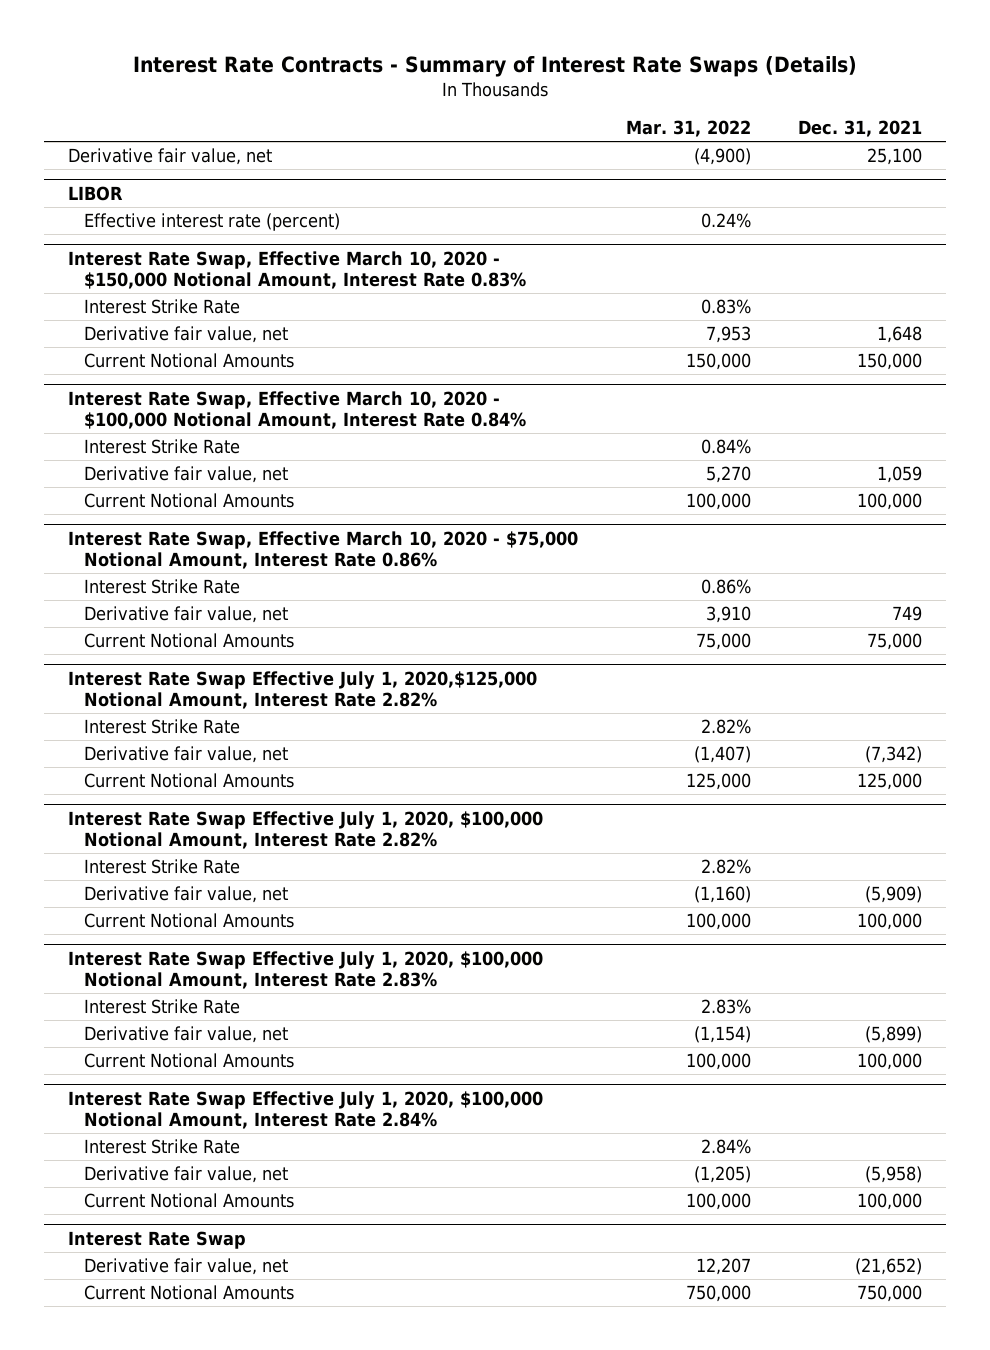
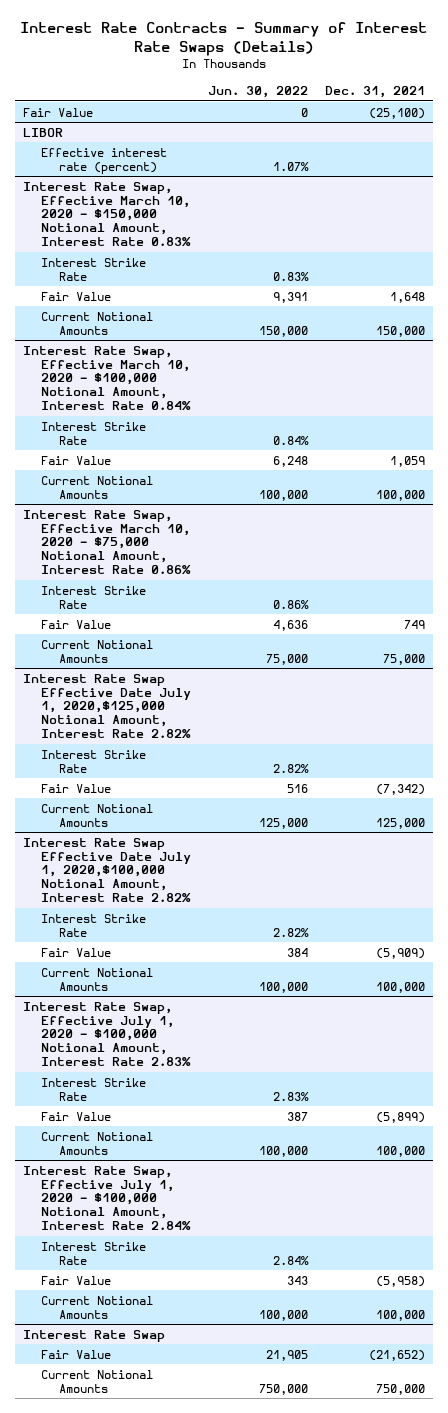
[625,120,751,138] Mar. 31, 2022 -> none
none -> [207,86,308,99] Jun. 30, 2022
[68,147,273,165] Derivative fair value, net -> [22,107,93,117] Fair Value
[866,147,922,165] 25,100 -> [368,107,425,119] (25,100)
[83,325,288,343] Derivative fair value, net -> [41,291,112,301] Fair Value
[83,465,288,483] Derivative fair value, net -> [41,455,112,465] Fair Value
[83,605,288,623] Derivative fair value, net -> [41,619,112,629] Fair Value
[68,670,538,710] Interest Rate Swap Effective July 1, 2020,$125,000 Notional Amount, Interest Rate 2.82% -> [22,673,192,739] Interest Rate Swap Effective Date July 1, 2020,$125,000 Notional Amount, Interest Rate 2.82%
[83,745,288,763] Derivative fair value, net -> [41,783,112,793] Fair Value
[68,810,544,850] Interest Rate Swap Effective July 1, 2020, $100,000 Notional Amount, Interest Rate 2.82% -> [22,837,192,903] Interest Rate Swap Effective Date July 1, 2020,$100,000 Notional Amount, Interest Rate 2.82%
[83,885,288,903] Derivative fair value, net -> [41,947,112,957] Fair Value
[68,950,544,990] Interest Rate Swap Effective July 1, 2020, $100,000 Notional Amount, Interest Rate 2.83% -> [22,1001,192,1067] Interest Rate Swap, Effective July 1, 2020 - $100,000 Notional Amount, Interest Rate 2.83%
[83,1025,288,1043] Derivative fair value, net -> [41,1111,112,1121] Fair Value
[68,1090,544,1130] Interest Rate Swap Effective July 1, 2020, $100,000 Notional Amount, Interest Rate 2.84% -> [22,1165,192,1231] Interest Rate Swap, Effective July 1, 2020 - $100,000 Notional Amount, Interest Rate 2.84%
[83,1165,288,1183] Derivative fair value, net -> [41,1275,112,1285] Fair Value
[83,1257,288,1275] Derivative fair value, net -> [41,1349,112,1359] Fair Value

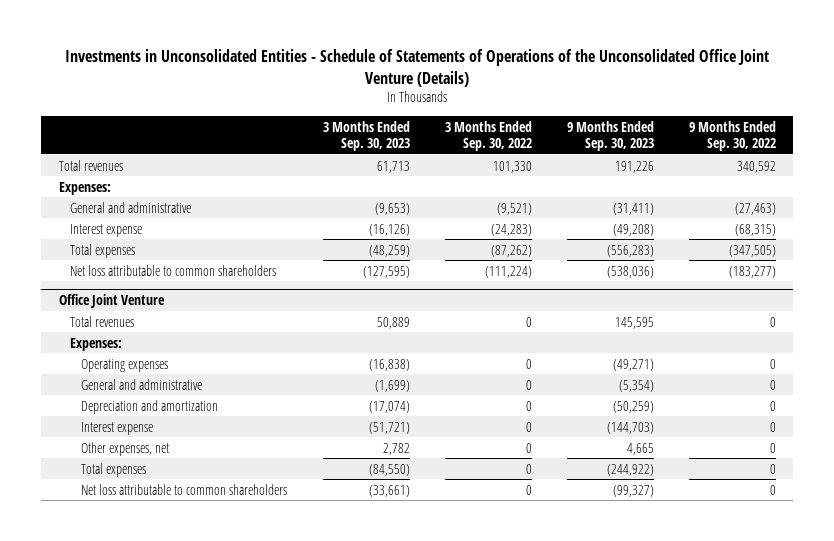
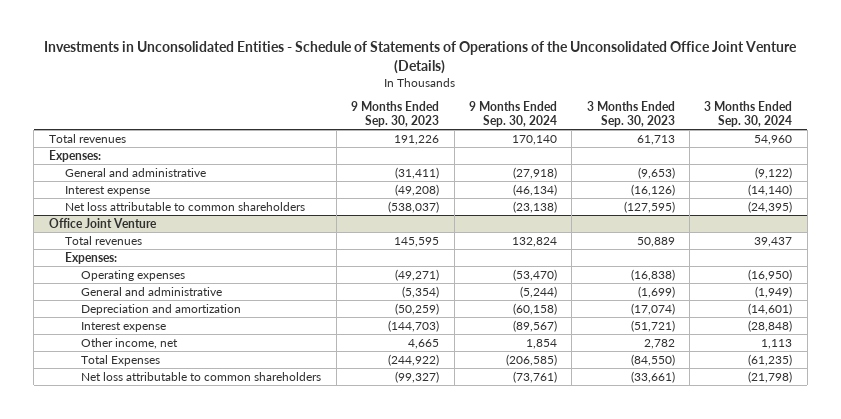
[444,120,532,151] 3 Months Ended Sep. 30, 2022 -> none
[688,120,776,151] 9 Months Ended Sep. 30, 2022 -> none
none -> [468,101,557,128] 9 Months Ended Sep. 30, 2024
none -> [704,101,793,128] 3 Months Ended Sep. 30, 2024
[70,243,136,258] Total expenses -> none
[606,265,654,278] (538,036) -> [388,200,440,213] (538,037)
[81,441,170,456] Other expenses, net -> [81,337,179,349] Other income, net
[81,462,147,477] Total expenses -> [81,354,161,366] Total Expenses

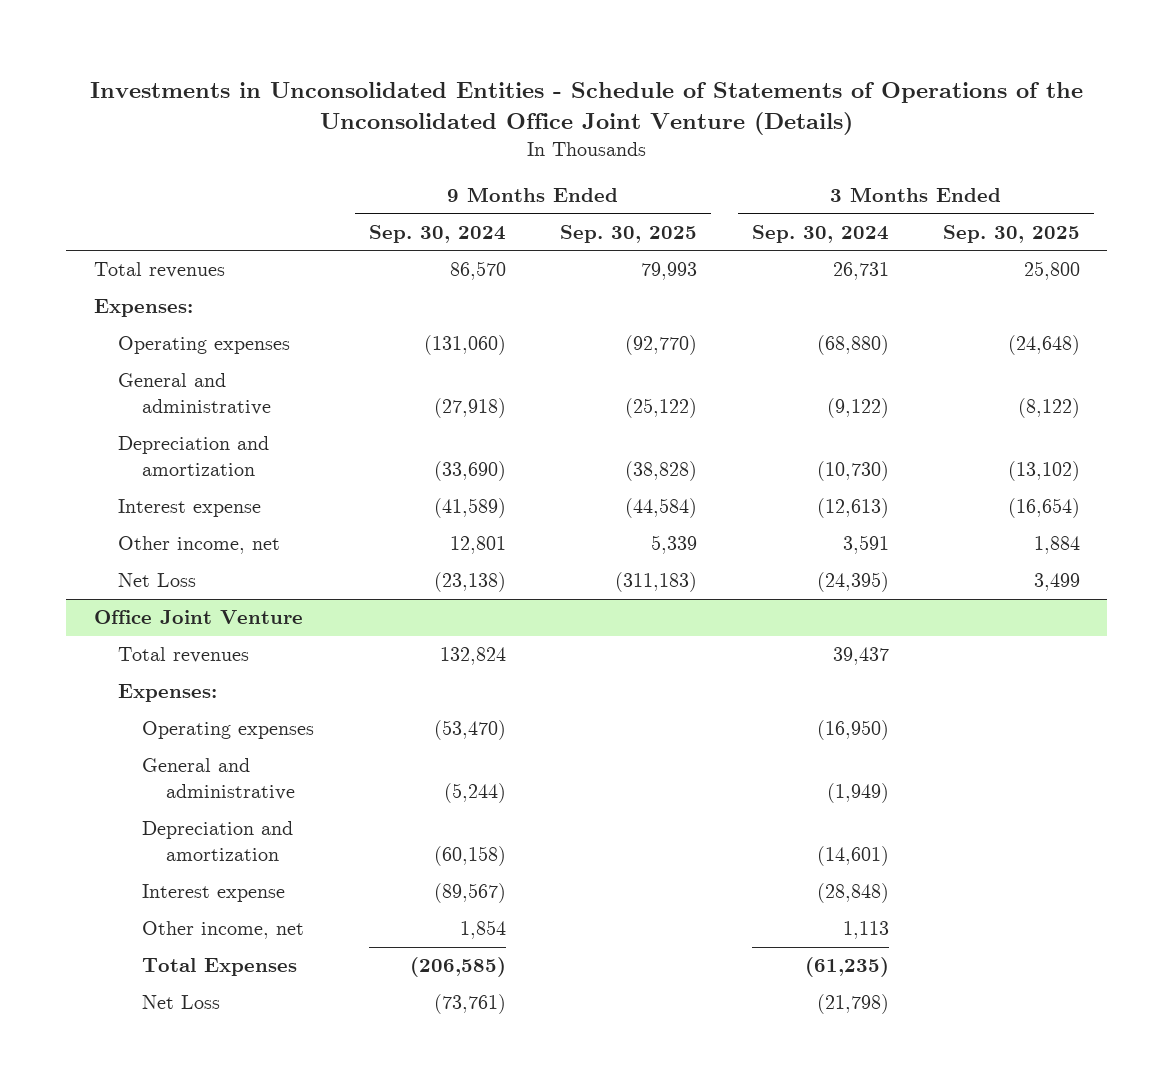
[351,101,440,128] 9 Months Ended Sep. 30, 2023 -> none
[586,101,675,128] 3 Months Ended Sep. 30, 2023 -> none
none -> [560,224,698,243] Sep. 30, 2025
none -> [943,224,1081,243] Sep. 30, 2025
[511,134,557,145] 170,140 -> [449,261,506,281] 86,570
[754,134,793,145] 54,960 -> [832,262,889,281] 26,731
none -> [117,336,290,355] Operating expenses
none -> [117,436,269,476] Depreciation and amortization
[512,183,557,196] (46,134) -> [433,498,506,519] (41,589)
[748,183,793,196] (14,140) -> [816,498,889,519] (12,613)
none -> [117,536,280,555] Other income, net
[64,201,305,211] Net loss attributable to common shareholders -> [117,573,196,588] Net Loss
[81,371,322,381] Net loss attributable to common shareholders -> [142,995,221,1010] Net Loss

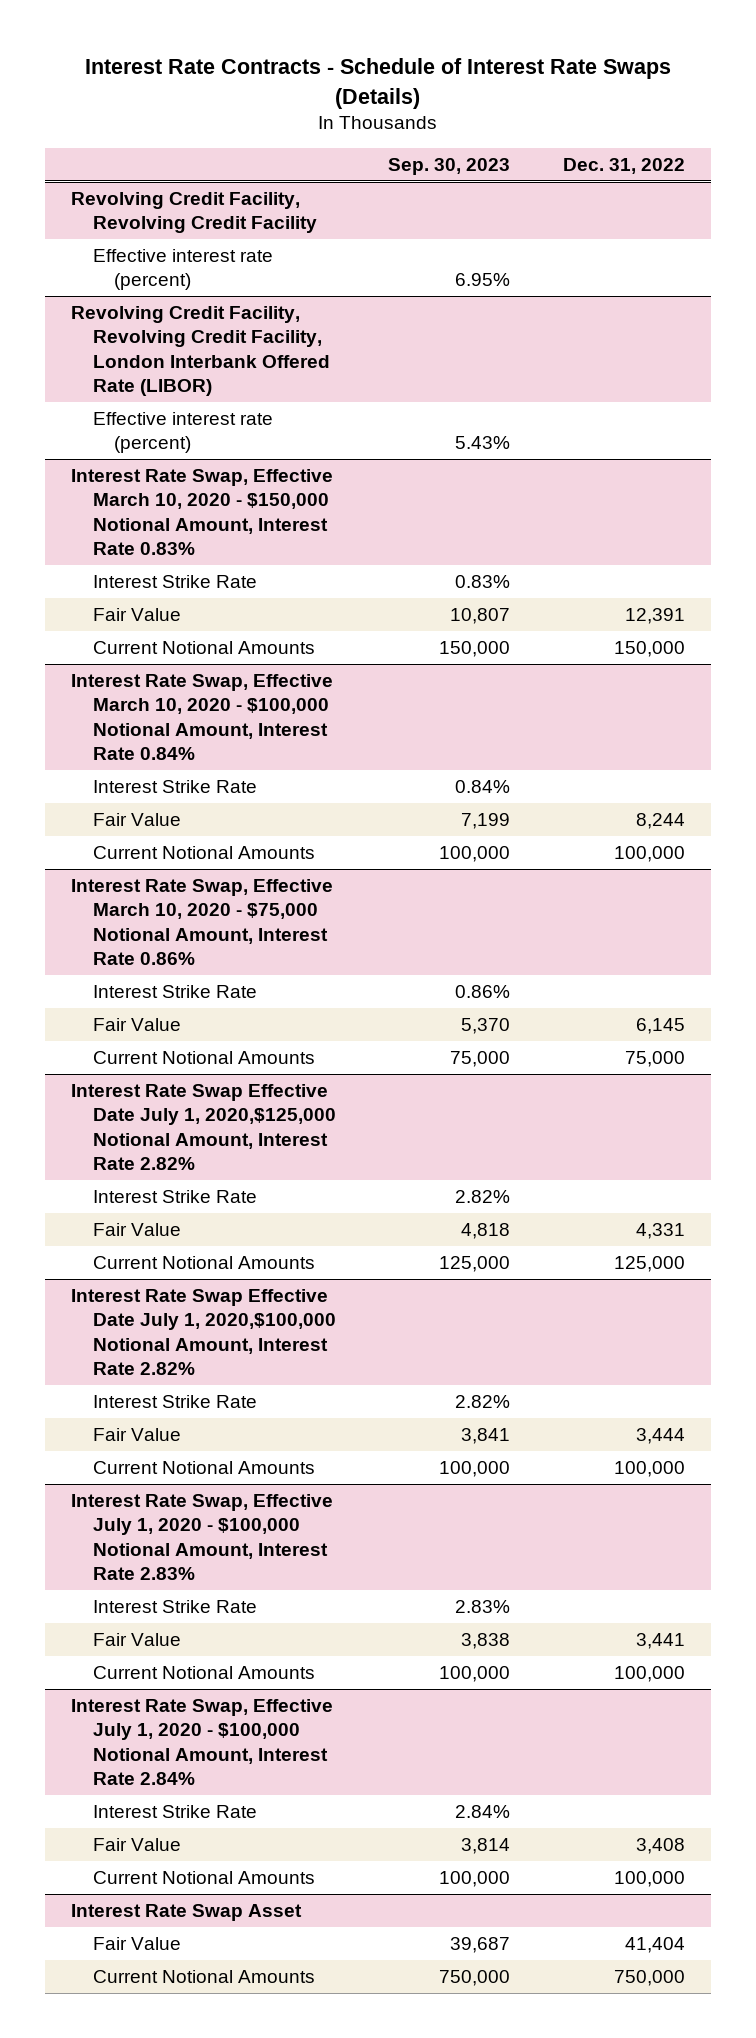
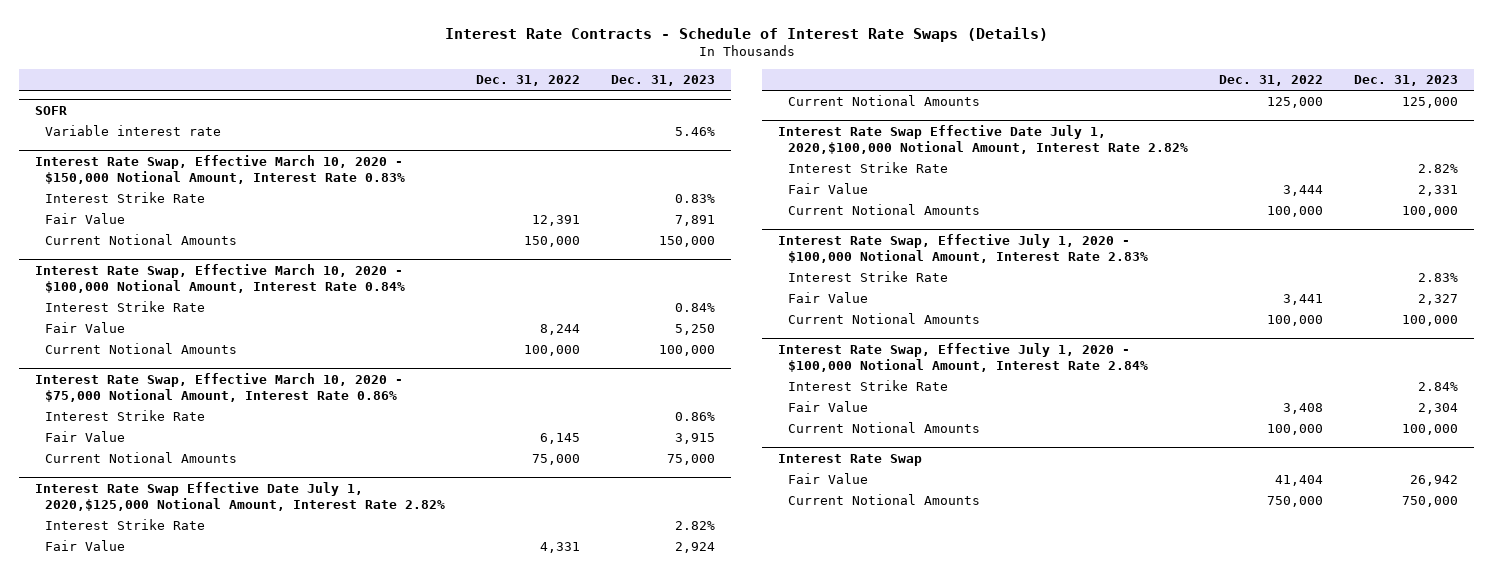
[388,157,511,175] Sep. 30, 2023 -> none
none -> [611,75,716,87] Dec. 31, 2023
[71,192,317,234] Revolving Credit Facility, Revolving Credit Facility -> none
[92,249,273,291] Effective interest rate (percent) -> none
[71,306,330,397] Revolving Credit Facility, Revolving Credit Facility, London Interbank Offered Rate (LIBOR) -> none
[92,412,273,454] Effective interest rate (percent) -> none
none -> [34,105,67,115] SOFR
none -> [45,125,222,137] Variable interest rate
[71,1904,303,1922] Interest Rate Swap Asset -> [778,453,923,466] Interest Rate Swap

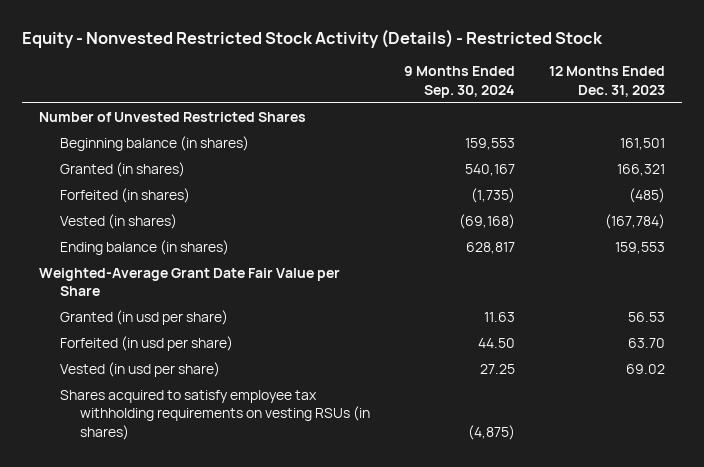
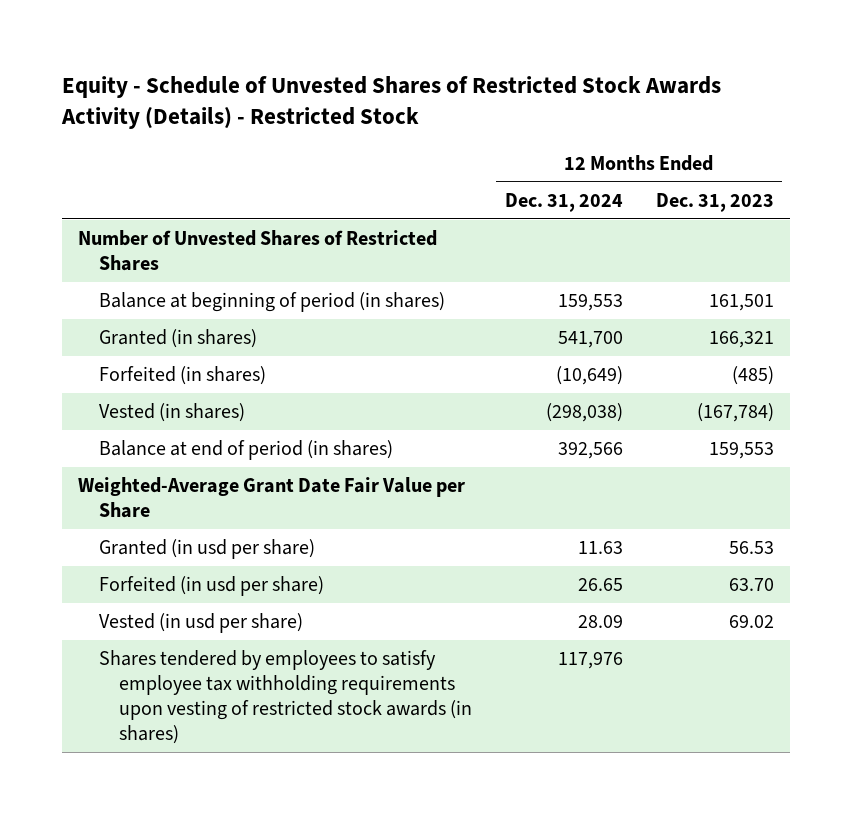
[22,29,604,49] Equity - Nonvested Restricted Stock Activity (Details) - Restricted Stock -> [60,76,721,130] Equity - Schedule of Unvested Shares of Restricted Stock Awards Activity (Details) - Restricted Stock
[403,66,515,98] 9 Months Ended Sep. 30, 2024 -> none
none -> [504,192,623,212] Dec. 31, 2024
[39,112,307,123] Number of Unvested Restricted Shares -> [78,230,438,272] Number of Unvested Shares of Restricted Shares
[59,136,249,152] Beginning balance (in shares) -> [98,292,445,313] Balance at beginning of period (in shares)
[59,240,229,256] Ending balance (in shares) -> [98,440,393,461] Balance at end of period (in shares)
[59,390,371,440] Shares acquired to satisfy employee tax withholding requirements on vesting RSUs (in shares) -> [98,650,472,744] Shares tendered by employees to satisfy employee tax withholding requirements upon vesting of restricted stock awards (in shares)

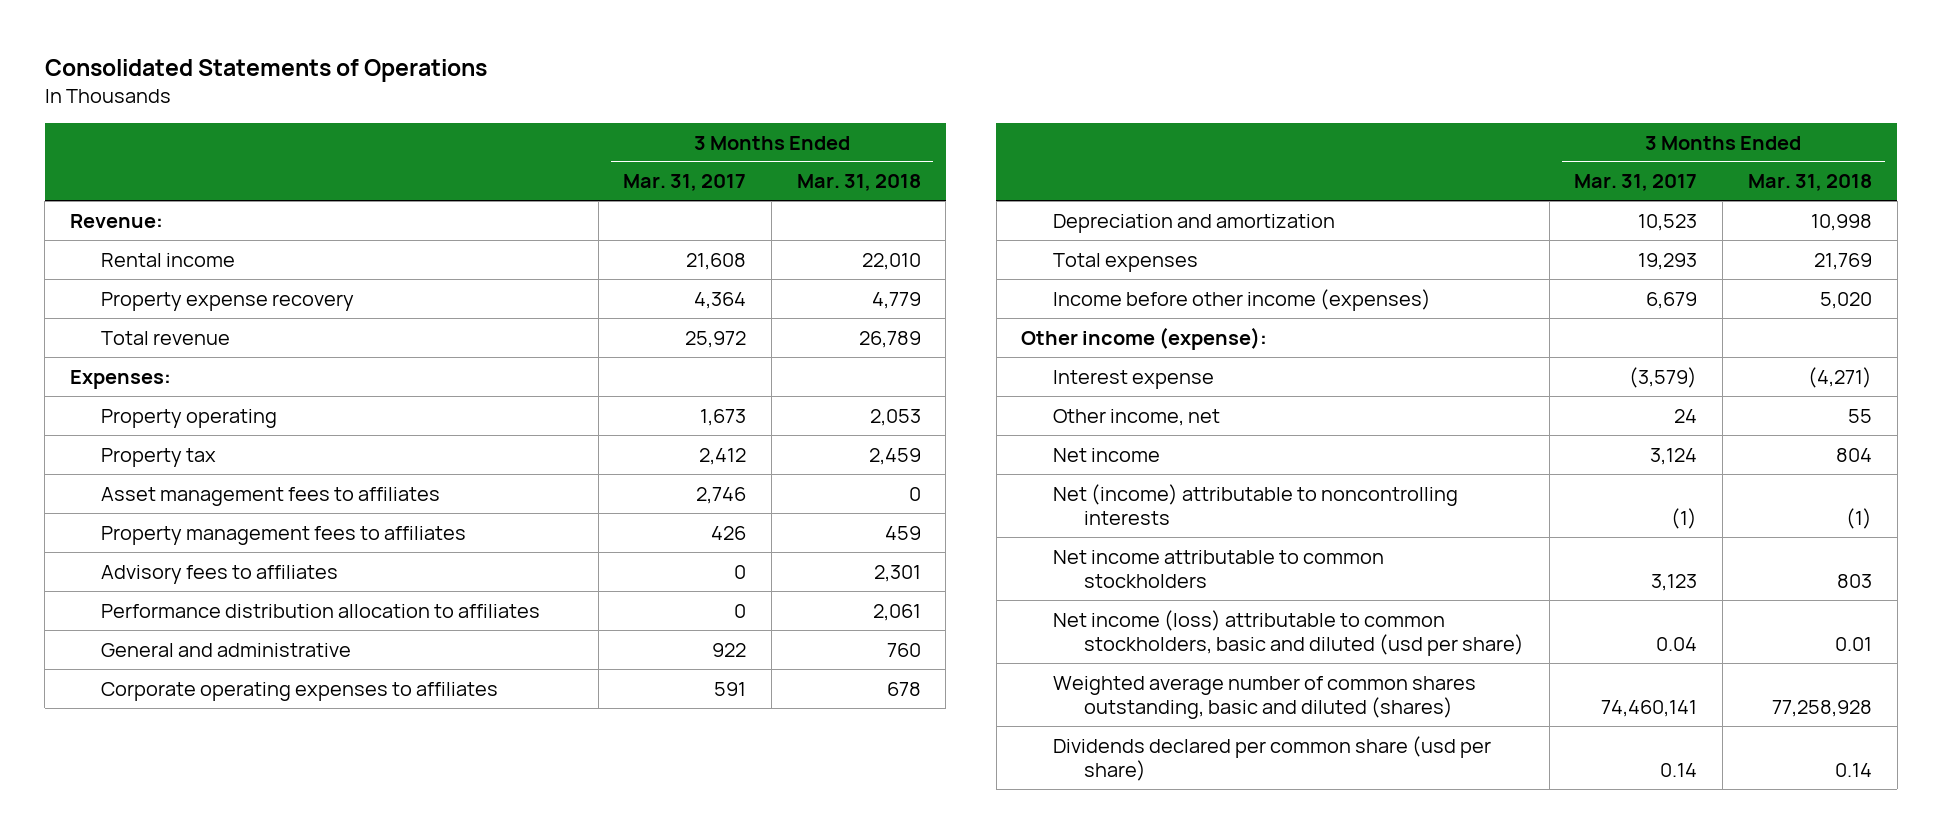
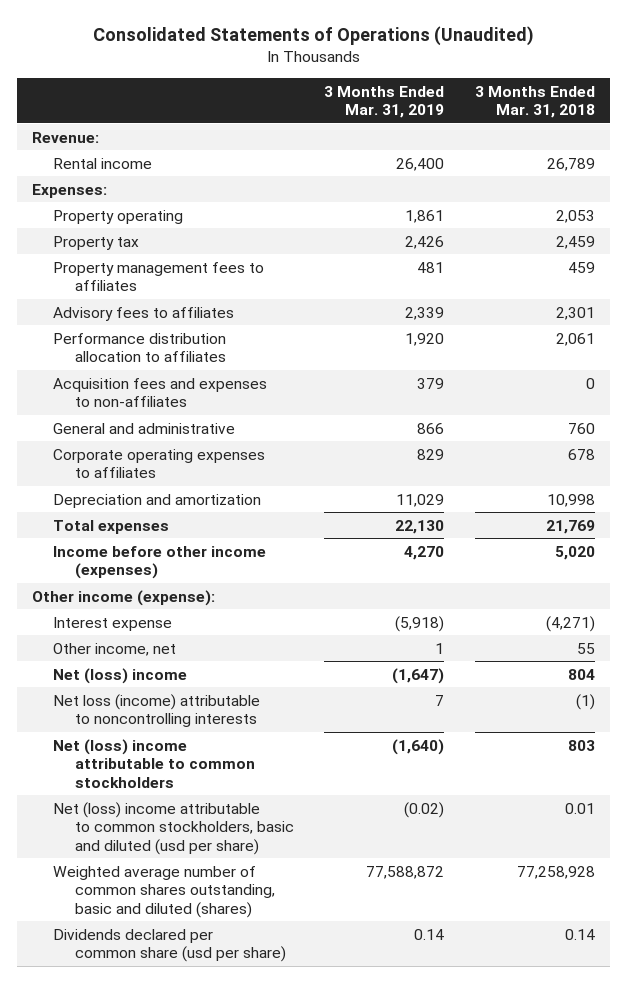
[44,58,487,82] Consolidated Statements of Operations -> [92,26,534,47] Consolidated Statements of Operations (Unaudited)
[623,174,747,192] Mar. 31, 2017 -> none
none -> [324,85,445,119] 3 Months Ended Mar. 31, 2019
[101,291,355,311] Property expense recovery -> none
[101,330,231,345] Total revenue -> none
[861,252,921,270] 22,010 -> [546,157,595,171] 26,789
[101,486,441,506] Asset management fees to affiliates -> none
none -> [53,377,268,408] Acquisition fees and expenses to non-affiliates
[1052,447,1160,462] Net income -> [53,667,188,684] Net (loss) income
[1052,483,1458,526] Net (income) attributable to noncontrolling interests -> [53,693,261,728] Net loss (income) attributable to noncontrolling interests
[1052,549,1384,589] Net income attributable to common stockholders -> [53,738,255,788] Net (loss) income attributable to common stockholders
[1052,609,1524,657] Net income (loss) attributable to common stockholders, basic and diluted (usd per share) -> [53,801,294,855] Net (loss) income attributable to common stockholders, basic and diluted (usd per share)

